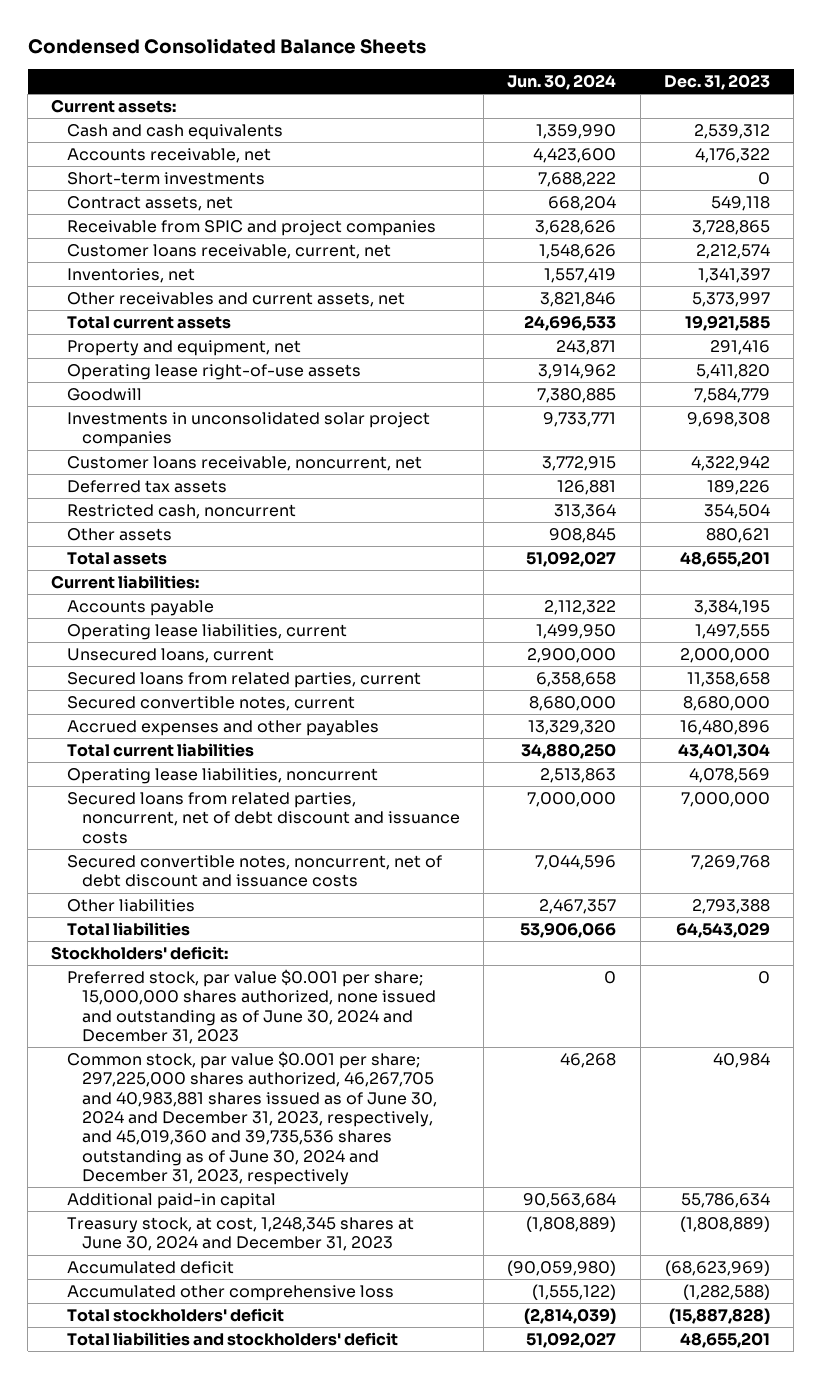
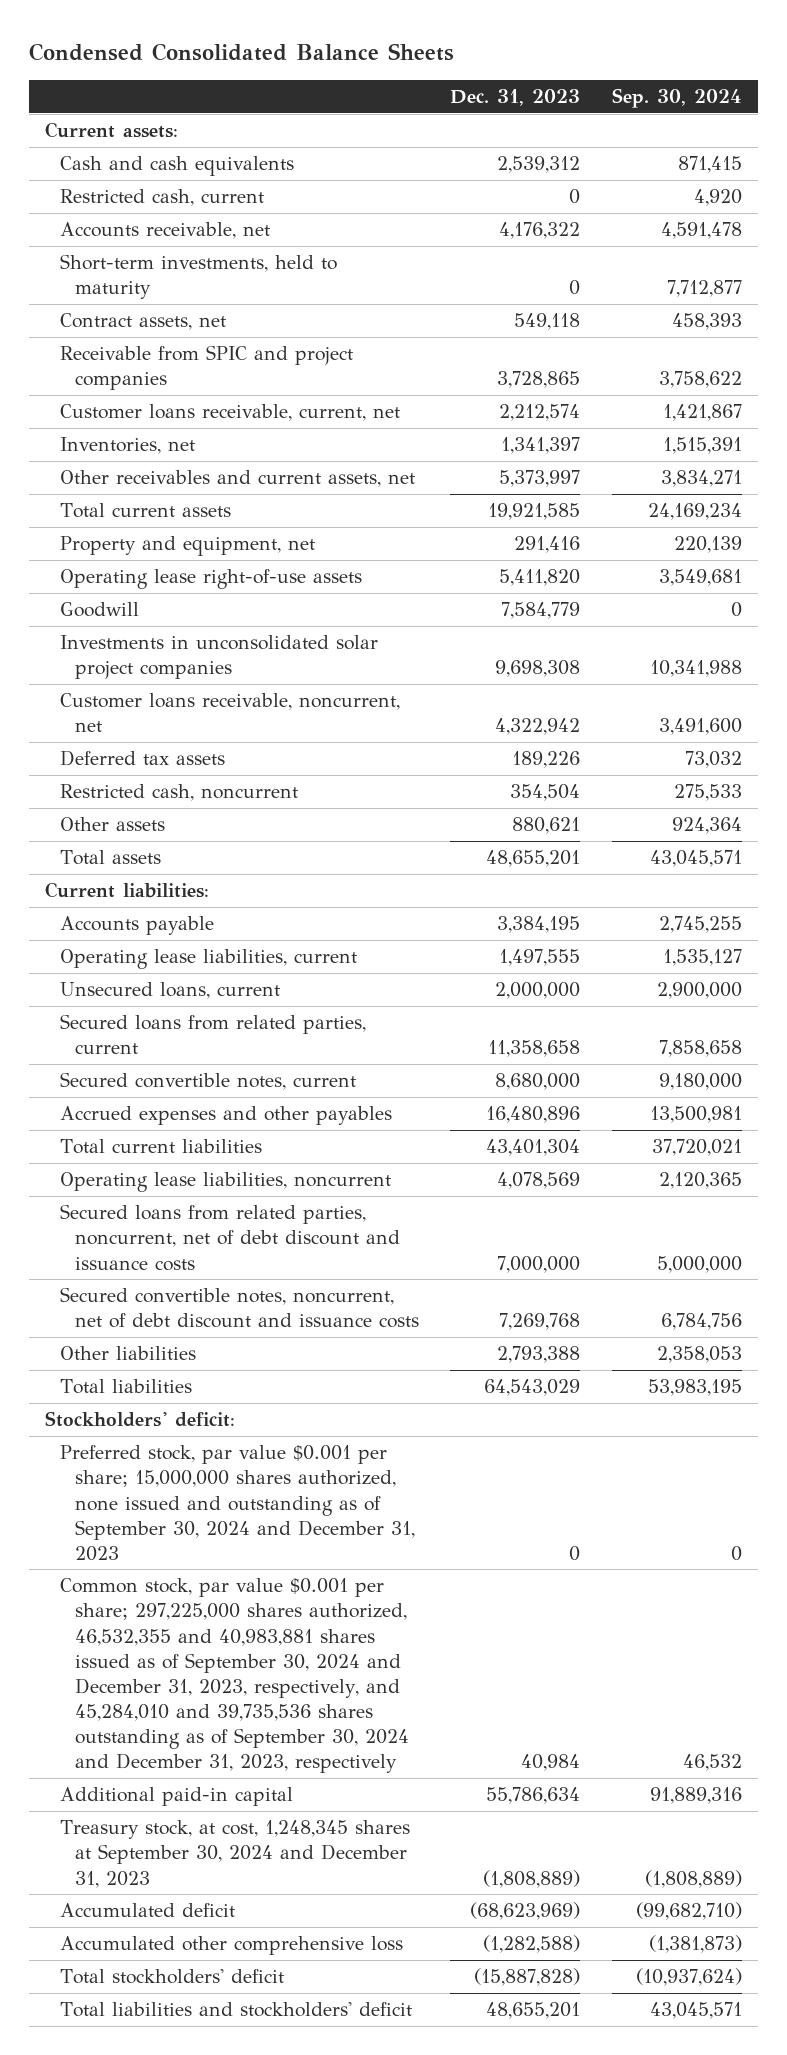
[507,74,617,91] Jun. 30, 2024 -> none
none -> [611,87,742,108] Sep. 30, 2024
none -> [59,189,264,207] Restricted cash, current
[66,172,265,186] Short-term investments -> [59,254,337,300] Short-term investments, held to maturity
[66,969,436,1044] Preferred stock, par value $0.001 per share; 15,000,000 shares authorized, none issued and outstanding as of June 30, 2024 and December 31, 2023 -> [59,1445,415,1561] Preferred stock, par value $0.001 per share; 15,000,000 shares authorized, none issued and outstanding as of September 30, 2024 and December 31, 2023
[66,1051,437,1185] Common stock, par value $0.001 per share; 297,225,000 shares authorized, 46,267,705 and 40,983,881 shares issued as of June 30, 2024 and December 31, 2023, respectively, and 45,019,360 and 39,735,536 shares outstanding as of June 30, 2024 and December 31, 2023, respectively -> [59,1578,409,1774] Common stock, par value $0.001 per share; 297,225,000 shares authorized, 46,532,355 and 40,983,881 shares issued as of September 30, 2024 and December 31, 2023, respectively, and 45,284,010 and 39,735,536 shares outstanding as of September 30, 2024 and December 31, 2023, respectively
[66,1217,414,1252] Treasury stock, at cost, 1,248,345 shares at June 30, 2024 and December 31, 2023 -> [59,1820,410,1888] Treasury stock, at cost, 1,248,345 shares at September 30, 2024 and December 31, 2023

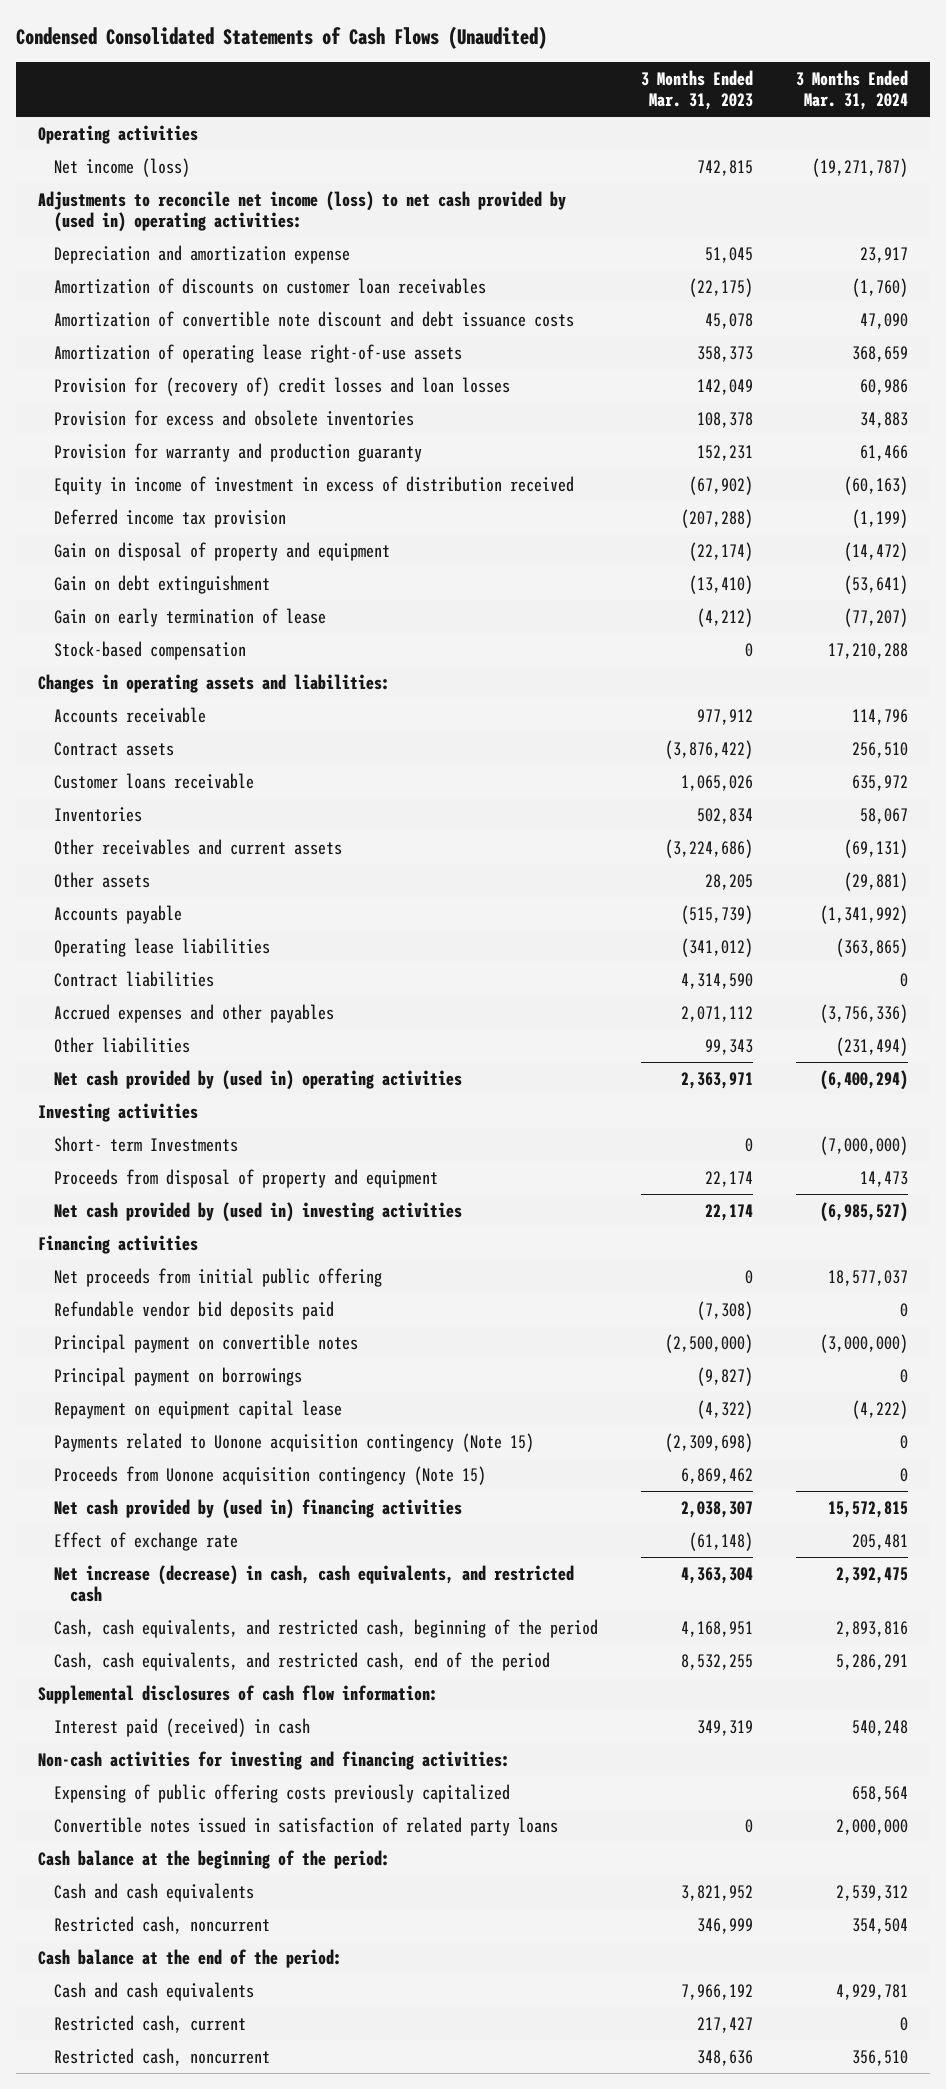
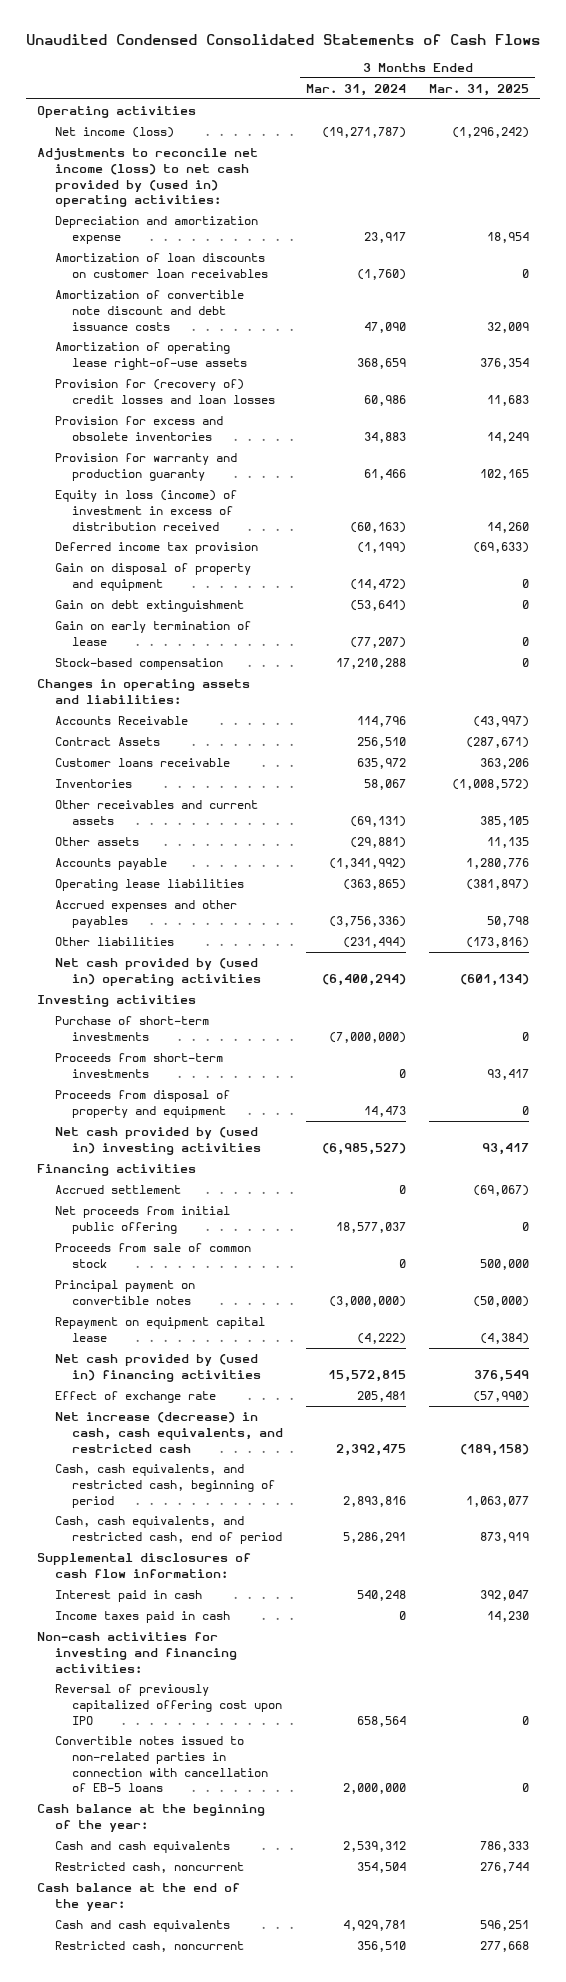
[15,26,547,50] Condensed Consolidated Statements of Cash Flows (Unaudited) -> [25,33,540,45] Unaudited Condensed Consolidated Statements of Cash Flows
[640,69,753,111] 3 Months Ended Mar. 31, 2023 -> none
none -> [428,83,529,96] Mar. 31, 2025
[53,277,486,294] Amortization of discounts on customer loan receivables -> [54,253,269,278] Amortization of loan discounts on customer loan receivables
[53,475,574,495] Equity in income of investment in excess of distribution received -> [54,490,237,531] Equity in loss (income) of investment in excess of distribution received
[53,706,206,723] Accounts receivable -> [54,716,188,726] Accounts Receivable
[53,741,174,756] Contract assets -> [54,737,160,747] Contract Assets
[53,970,214,987] Contract liabilities -> none
[53,1135,238,1152] Short- term Investments -> [54,1016,209,1041] Purchase of short-term investments
none -> [54,1053,223,1078] Proceeds from short-term investments
none -> [54,1185,181,1195] Accrued settlement
[53,1300,334,1320] Refundable vendor bid deposits paid -> none
none -> [54,1243,251,1268] Proceeds from sale of common stock
[53,1366,302,1386] Principal payment on borrowings -> none
[53,1432,534,1452] Payments related to Uonone acquisition contingency (Note 15) -> none
[53,1465,486,1485] Proceeds from Uonone acquisition contingency (Note 15) -> none
[53,1618,598,1638] Cash, cash equivalents, and restricted cash, beginning of the period -> [54,1464,276,1508] Cash, cash equivalents, and restricted cash, beginning of period
[53,1651,550,1671] Cash, cash equivalents, and restricted cash, end of the period -> [54,1516,283,1544] Cash, cash equivalents, and restricted cash, end of period
[53,1717,310,1737] Interest paid (received) in cash -> [54,1590,202,1603] Interest paid in cash
none -> [54,1611,230,1624] Income taxes paid in cash
[53,1783,510,1803] Expensing of public offering costs previously capitalized -> [54,1684,283,1725] Reversal of previously capitalized offering cost upon IPO
[53,1816,558,1836] Convertible notes issued in satisfaction of related party loans -> [54,1736,269,1793] Convertible notes issued to non-related parties in connection with cancellation of EB-5 loans
[37,1849,390,1869] Cash balance at the beginning of the period: -> [37,1804,266,1832] Cash balance at the beginning of the year:
[37,1948,342,1968] Cash balance at the end of the period: -> [37,1883,241,1911] Cash balance at the end of the year:
[53,2014,246,2033] Restricted cash, current -> none

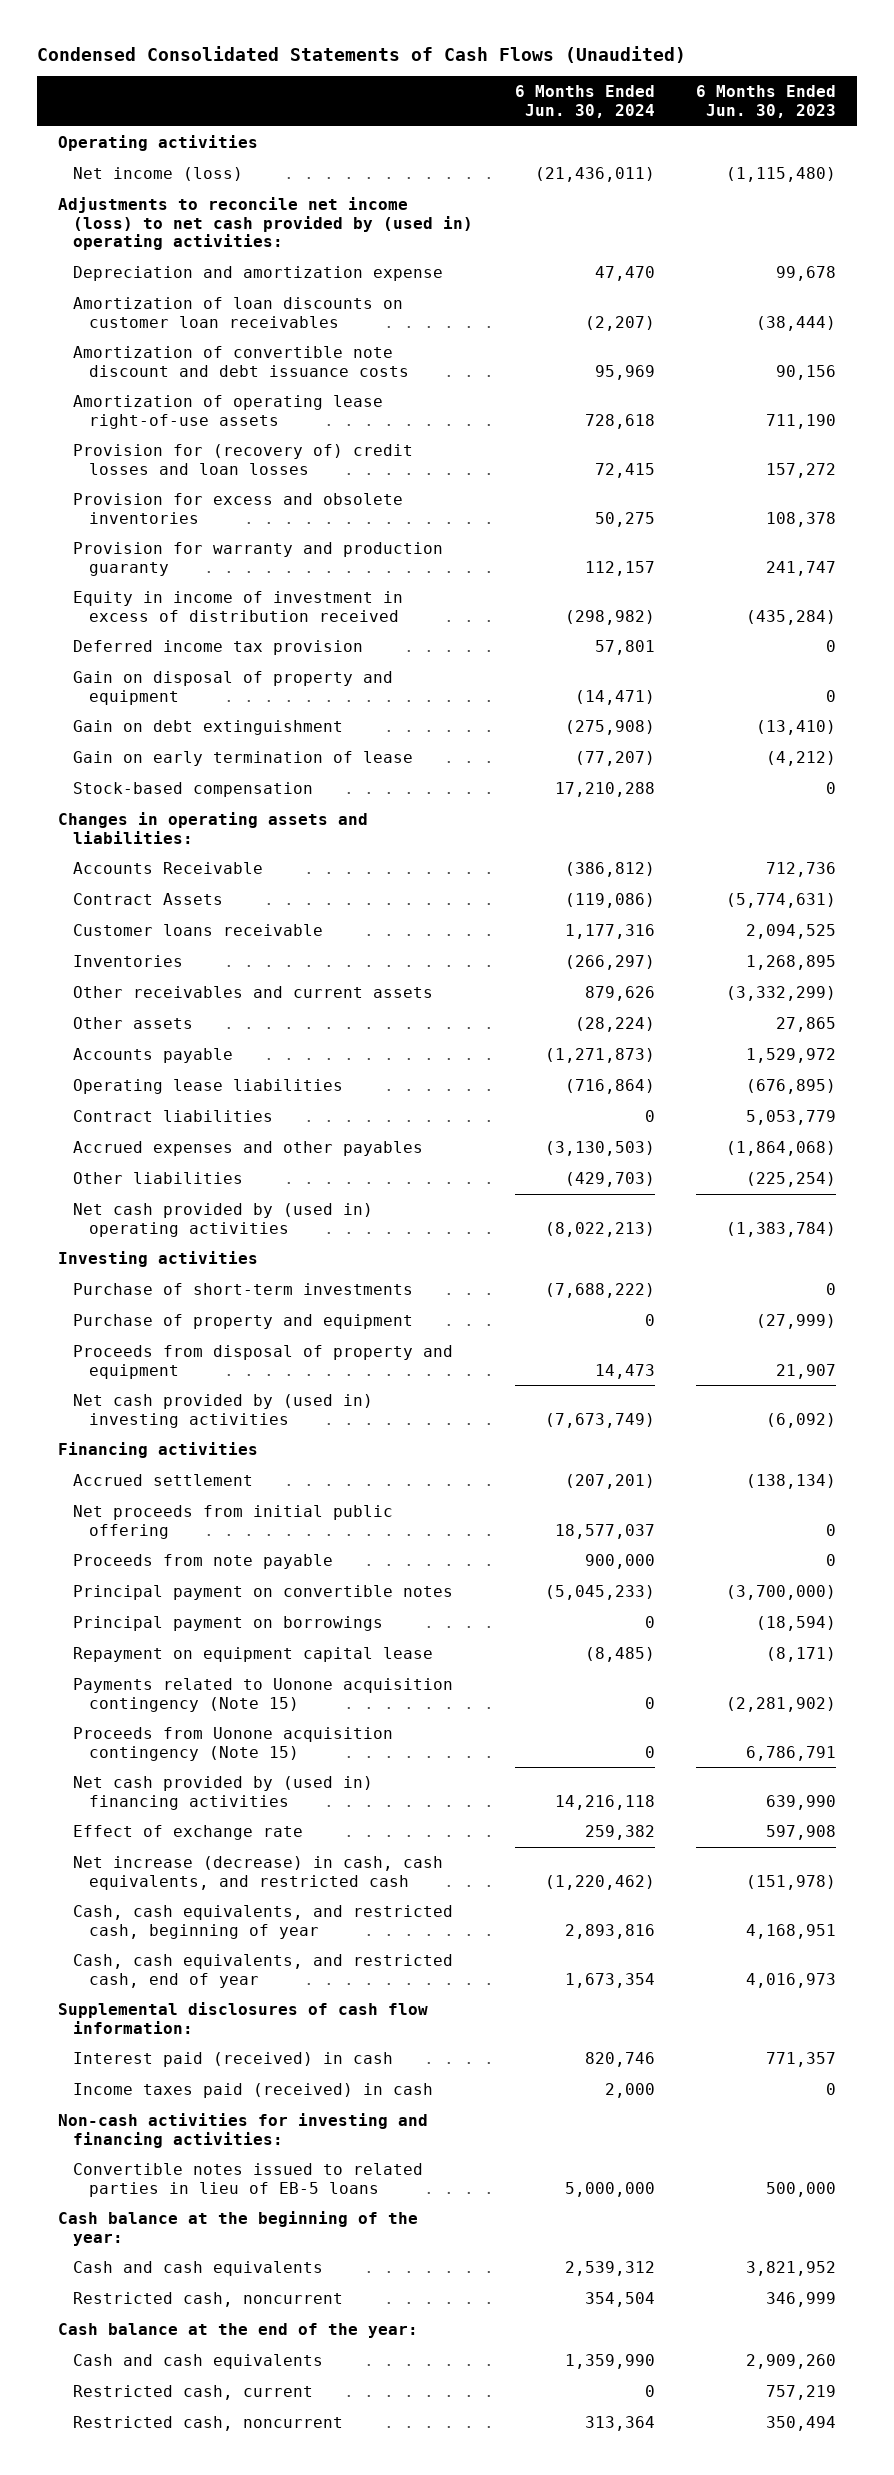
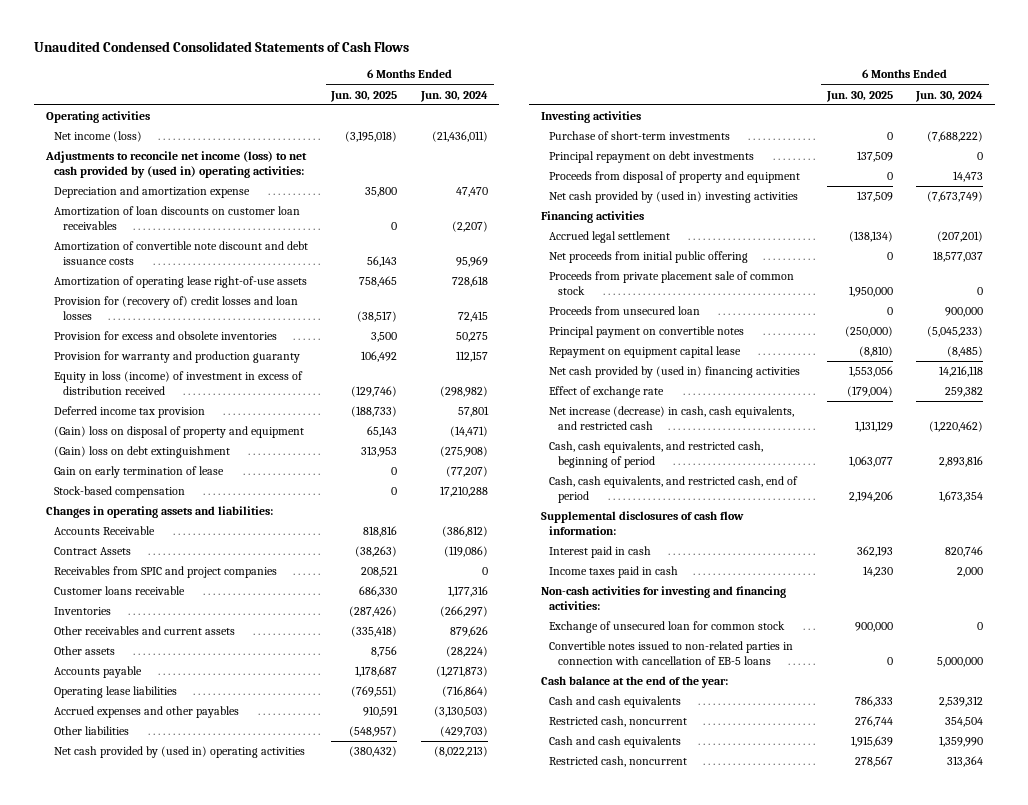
[36,45,686,63] Condensed Consolidated Statements of Cash Flows (Unaudited) -> [33,41,409,53] Unaudited Condensed Consolidated Statements of Cash Flows
[696,85,837,118] 6 Months Ended Jun. 30, 2023 -> none
none -> [330,90,398,102] Jun. 30, 2025
[73,590,404,622] Equity in income of investment in excess of distribution received -> [54,371,304,396] Equity in loss (income) of investment in excess of distribution received
[73,670,394,705] Gain on disposal of property and equipment -> [54,426,305,439] (Gain) loss on disposal of property and equipment
[73,719,344,735] Gain on debt extinguishment -> [54,446,231,459] (Gain) loss on debt extinguishment
none -> [54,566,278,579] Receivables from SPIC and project companies
[73,1109,274,1122] Contract liabilities -> none
[73,1313,414,1329] Purchase of property and equipment -> none
none -> [549,151,755,164] Principal repayment on debt investments
[73,1473,254,1486] Accrued settlement -> [549,231,671,244] Accrued legal settlement
[73,1553,334,1569] Proceeds from note payable -> none
none -> [549,271,795,296] Proceeds from private placement sale of common stock
none -> [549,306,701,316] Proceeds from unsecured loan
[73,1615,384,1631] Principal payment on borrowings -> none
[73,1677,454,1712] Payments related to Uonone acquisition contingency (Note 15) -> none
[73,1726,394,1761] Proceeds from Uonone acquisition contingency (Note 15) -> none
[73,1904,454,1939] Cash, cash equivalents, and restricted cash, beginning of year -> [549,441,764,469] Cash, cash equivalents, and restricted cash, beginning of period
[73,1953,454,1988] Cash, cash equivalents, and restricted cash, end of year -> [549,476,799,504] Cash, cash equivalents, and restricted cash, end of period
[73,2051,394,2067] Interest paid (received) in cash -> [549,546,652,559] Interest paid in cash
[73,2082,434,2098] Income taxes paid (received) in cash -> [549,566,679,579] Income taxes paid in cash
[57,2210,418,2246] Cash balance at the beginning of the year: -> none
none -> [549,621,786,634] Exchange of unsecured loan for common stock
[73,2162,424,2197] Convertible notes issued to related parties in lieu of EB-5 loans -> [549,641,794,666] Convertible notes issued to non-related parties in connection with cancellation of EB-5 loans
[57,2322,418,2338] Cash balance at the end of the year: -> [540,676,728,689] Cash balance at the end of the year:
[73,2384,314,2400] Restricted cash, current -> none

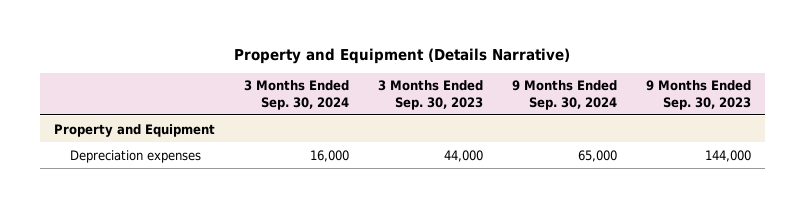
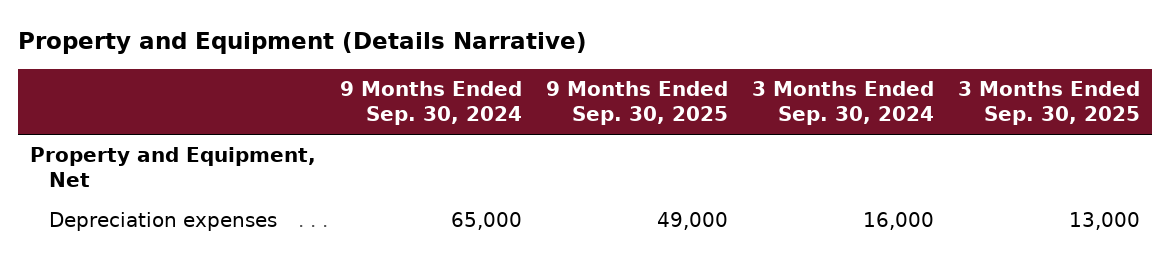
[377,80,483,110] 3 Months Ended Sep. 30, 2023 -> none
[645,80,751,110] 9 Months Ended Sep. 30, 2023 -> none
none -> [546,81,729,126] 9 Months Ended Sep. 30, 2025
none -> [957,81,1140,126] 3 Months Ended Sep. 30, 2025
[54,123,216,137] Property and Equipment -> [30,147,317,188] Property and Equipment, Net

